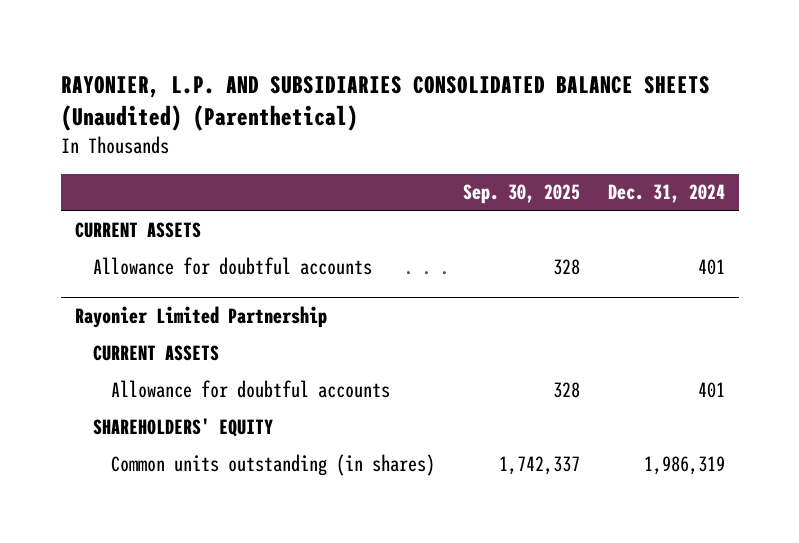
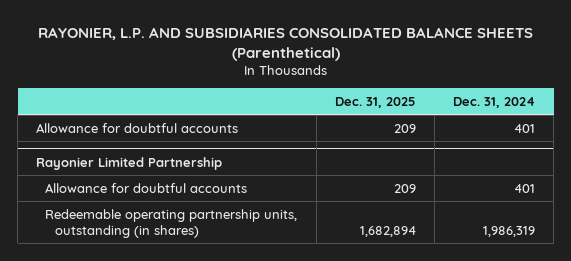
[60,75,710,131] RAYONIER, L.P. AND SUBSIDIARIES CONSOLIDATED BALANCE SHEETS (Unaudited) (Parenthetical) -> [37,26,533,61] RAYONIER, L.P. AND SUBSIDIARIES CONSOLIDATED BALANCE SHEETS (Parenthetical)
[462,184,580,205] Sep. 30, 2025 -> none
none -> [334,96,416,108] Dec. 31, 2025
[74,221,201,238] CURRENT ASSETS -> none
[92,344,219,361] CURRENT ASSETS -> none
[92,417,273,437] SHAREHOLDERS' EQUITY -> none
[110,453,435,476] Common units outstanding (in shares) -> [45,208,298,238] Redeemable operating partnership units, outstanding (in shares)

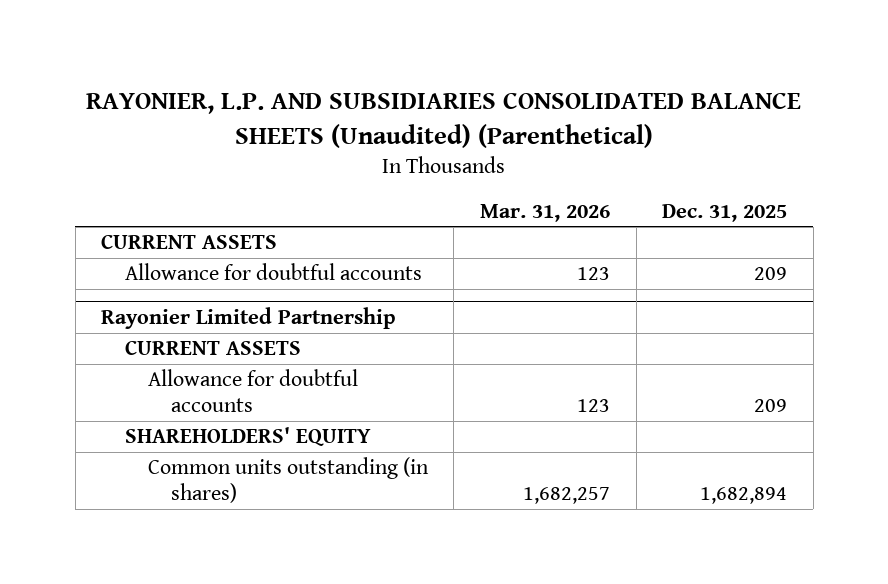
[37,26,533,61] RAYONIER, L.P. AND SUBSIDIARIES CONSOLIDATED BALANCE SHEETS (Parenthetical) -> [86,92,802,148] RAYONIER, L.P. AND SUBSIDIARIES CONSOLIDATED BALANCE SHEETS (Unaudited) (Parenthetical)
[453,96,536,108] Dec. 31, 2024 -> none
none -> [479,203,610,222] Mar. 31, 2026
none -> [101,234,278,250] CURRENT ASSETS
none -> [124,340,301,356] CURRENT ASSETS
none -> [124,427,371,447] SHAREHOLDERS' EQUITY
[45,208,298,238] Redeemable operating partnership units, outstanding (in shares) -> [147,457,429,503] Common units outstanding (in shares)

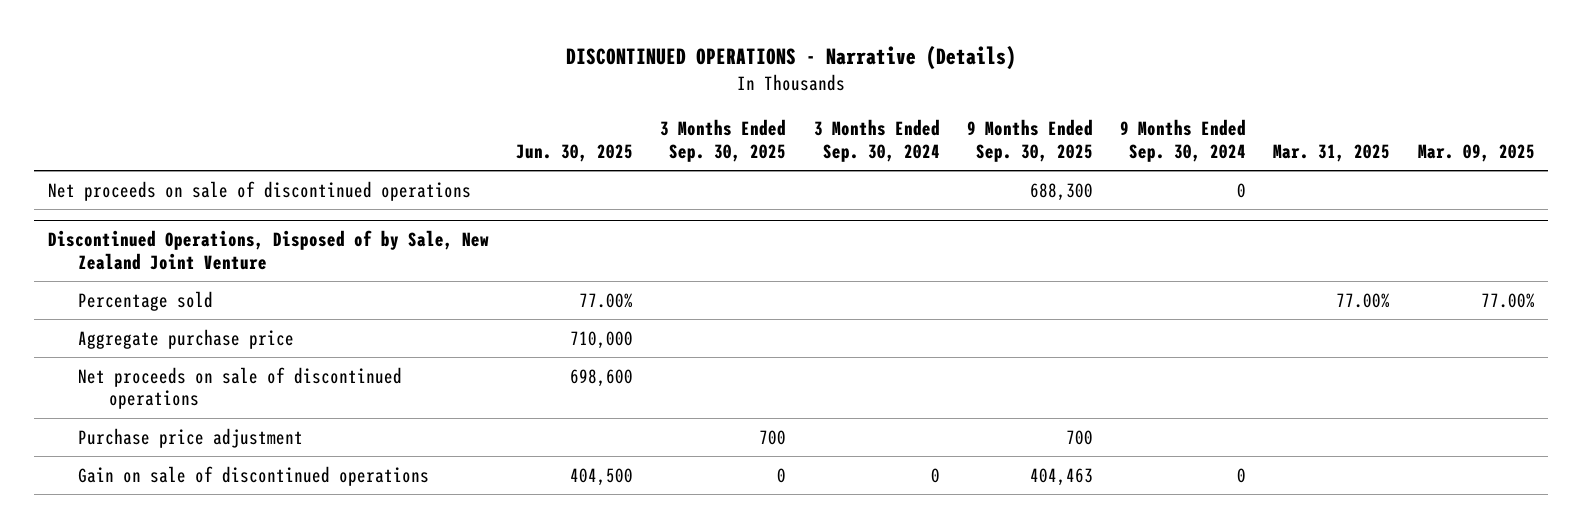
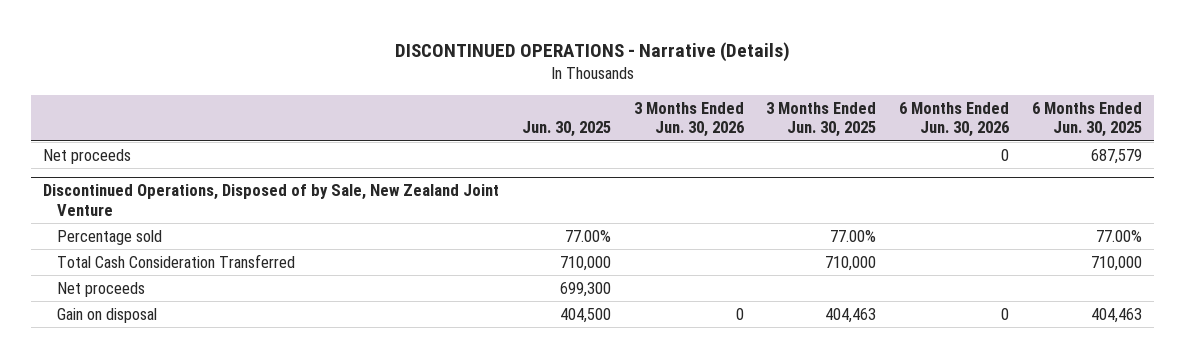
[660,119,787,162] 3 Months Ended Sep. 30, 2025 -> none
[813,119,940,162] 3 Months Ended Sep. 30, 2024 -> none
[966,119,1093,162] 9 Months Ended Sep. 30, 2025 -> none
[1120,119,1247,162] 9 Months Ended Sep. 30, 2024 -> none
[1273,143,1391,162] Mar. 31, 2025 -> none
[1417,143,1535,162] Mar. 09, 2025 -> none
none -> [633,102,744,138] 3 Months Ended Jun. 30, 2026
none -> [766,102,877,138] 3 Months Ended Jun. 30, 2025
none -> [899,102,1010,138] 6 Months Ended Jun. 30, 2026
none -> [1032,102,1143,138] 6 Months Ended Jun. 30, 2025
[47,180,471,201] Net proceeds on sale of discontinued operations -> [42,148,131,164] Net proceeds
[78,427,304,448] Purchase price adjustment -> none
[78,328,295,349] Aggregate purchase price -> [57,253,296,268] Total Cash Consideration Transferred
[78,366,403,410] Net proceeds on sale of discontinued operations -> [57,281,146,297] Net proceeds
[570,368,634,387] 698,600 -> [559,281,611,297] 699,300
[78,465,430,486] Gain on sale of discontinued operations -> [57,307,158,323] Gain on disposal

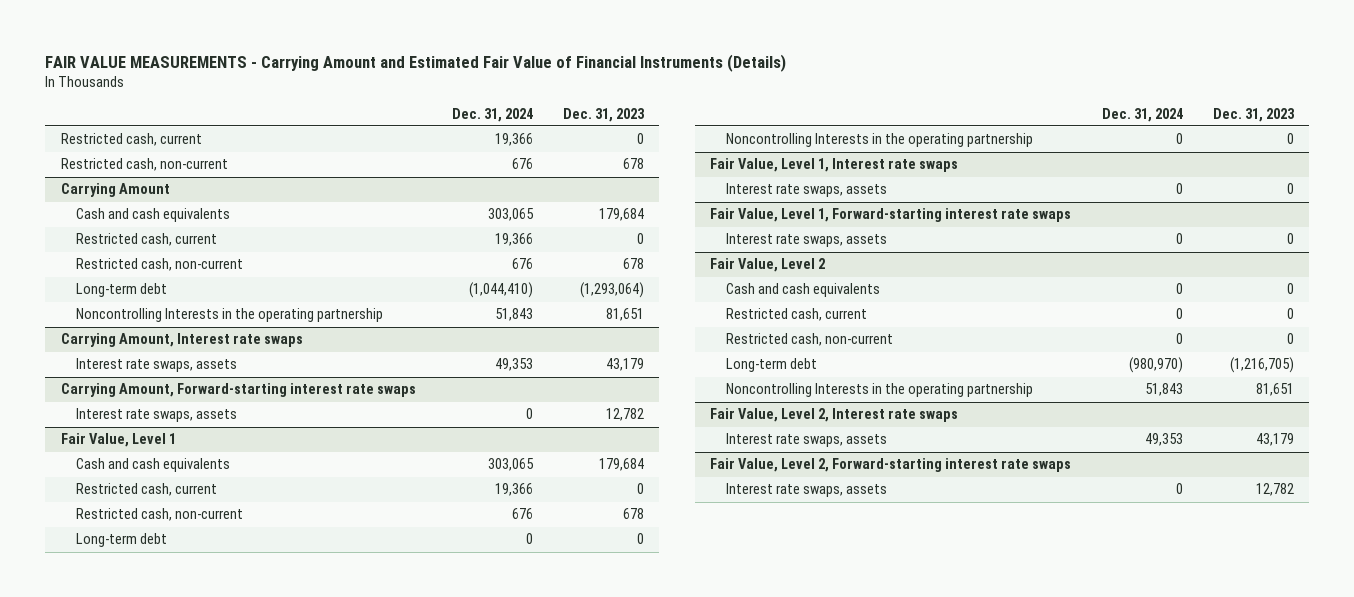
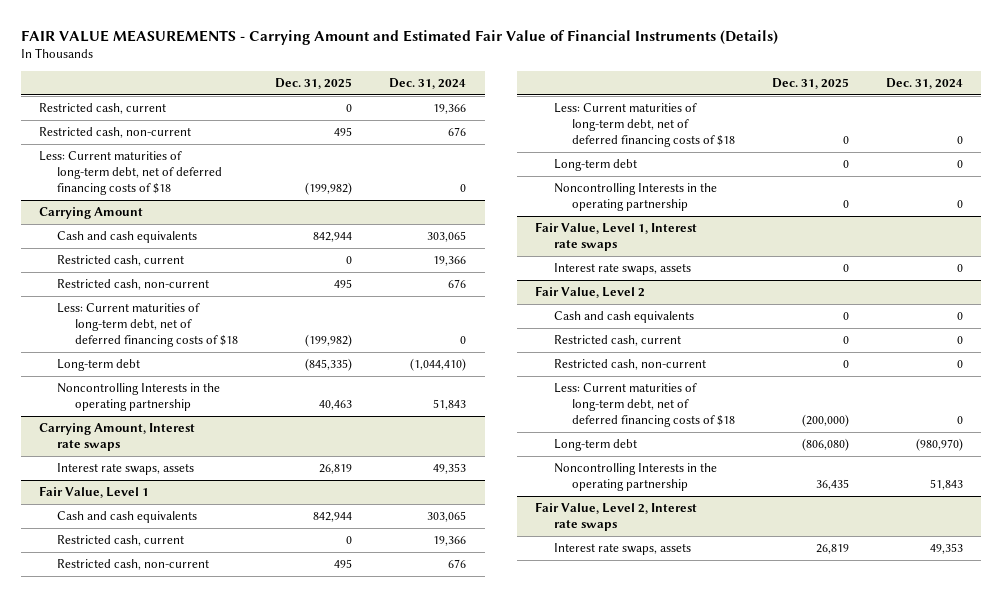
[563,107,646,122] Dec. 31, 2023 -> none
none -> [275,77,353,89] Dec. 31, 2025
none -> [39,151,223,195] Less: Current maturities of long-term debt, net of deferred financing costs of $18
none -> [57,303,239,347] Less: Current maturities of long-term debt, net of deferred financing costs of $18
[60,383,416,398] Carrying Amount, Forward-starting interest rate swaps -> none
[76,408,238,423] Interest rate swaps, assets -> none
none -> [553,103,735,147] Less: Current maturities of long-term debt, net of deferred financing costs of $18
[710,208,1072,223] Fair Value, Level 1, Forward-starting interest rate swaps -> none
[725,233,887,248] Interest rate swaps, assets -> none
none -> [553,383,735,427] Less: Current maturities of long-term debt, net of deferred financing costs of $18
[710,458,1072,473] Fair Value, Level 2, Forward-starting interest rate swaps -> none
[725,483,887,498] Interest rate swaps, assets -> none

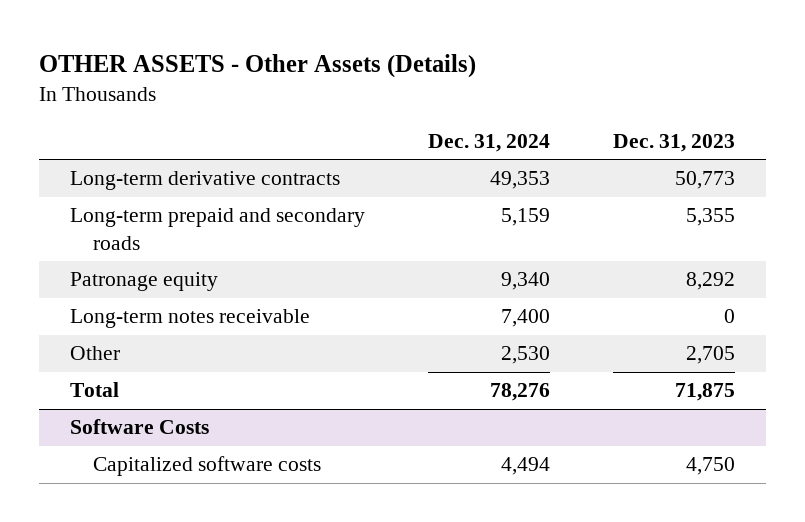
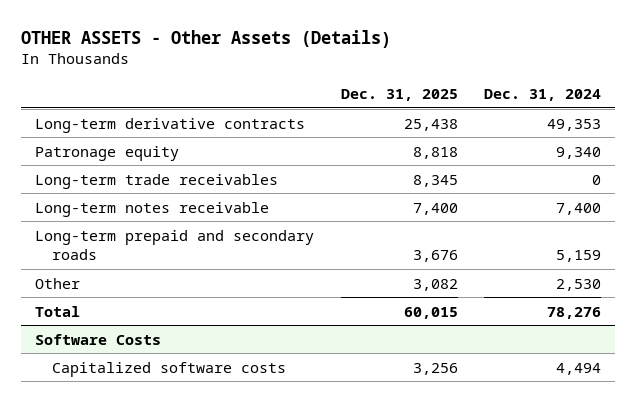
[612,133,735,152] Dec. 31, 2023 -> none
none -> [340,88,458,101] Dec. 31, 2025
none -> [34,173,278,189] Long-term trade receivables
[70,208,366,250] Long-term prepaid and secondary roads -> [34,229,314,260] Long-term prepaid and secondary roads

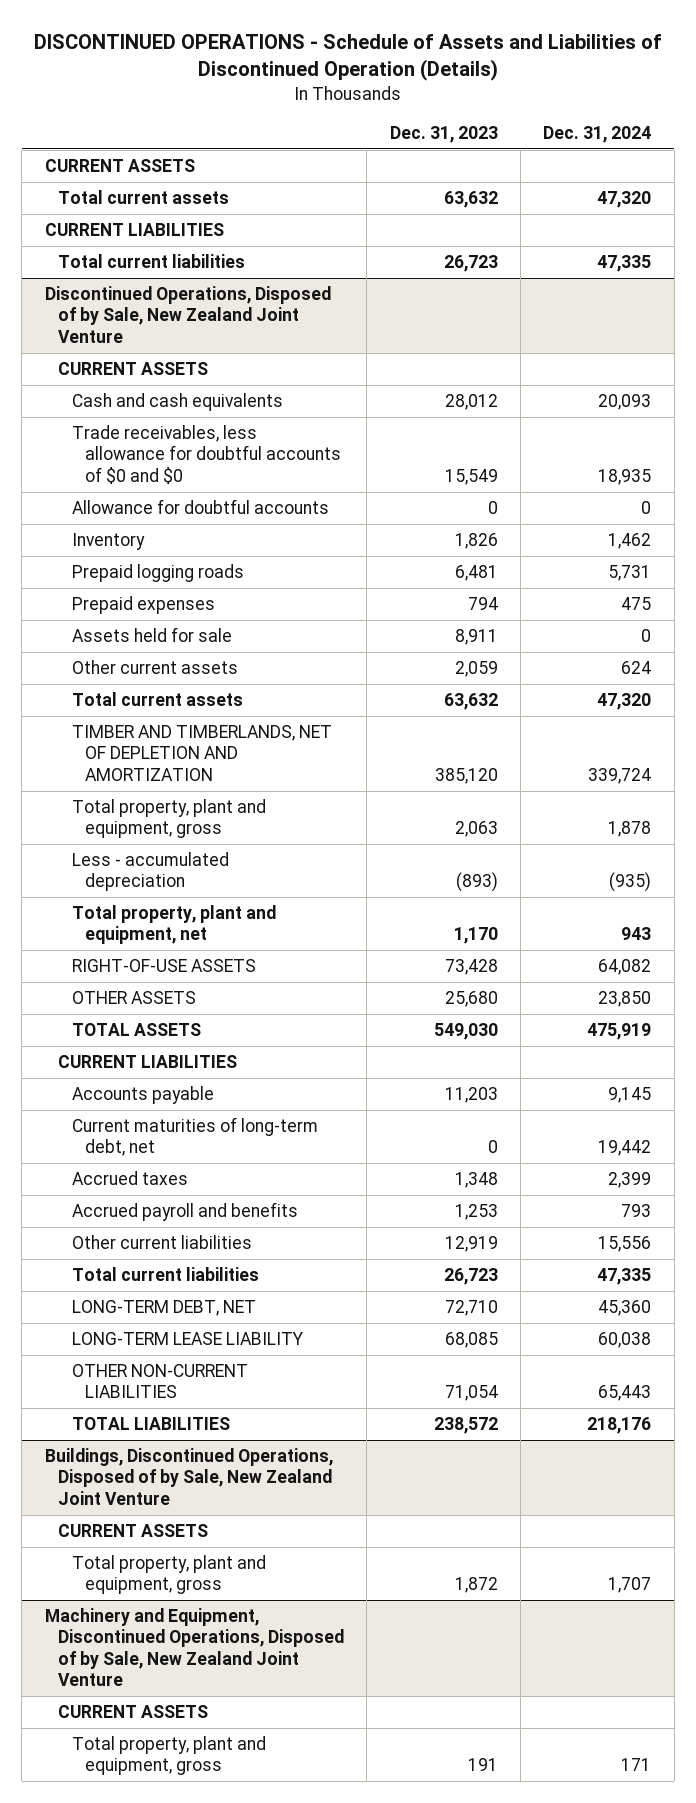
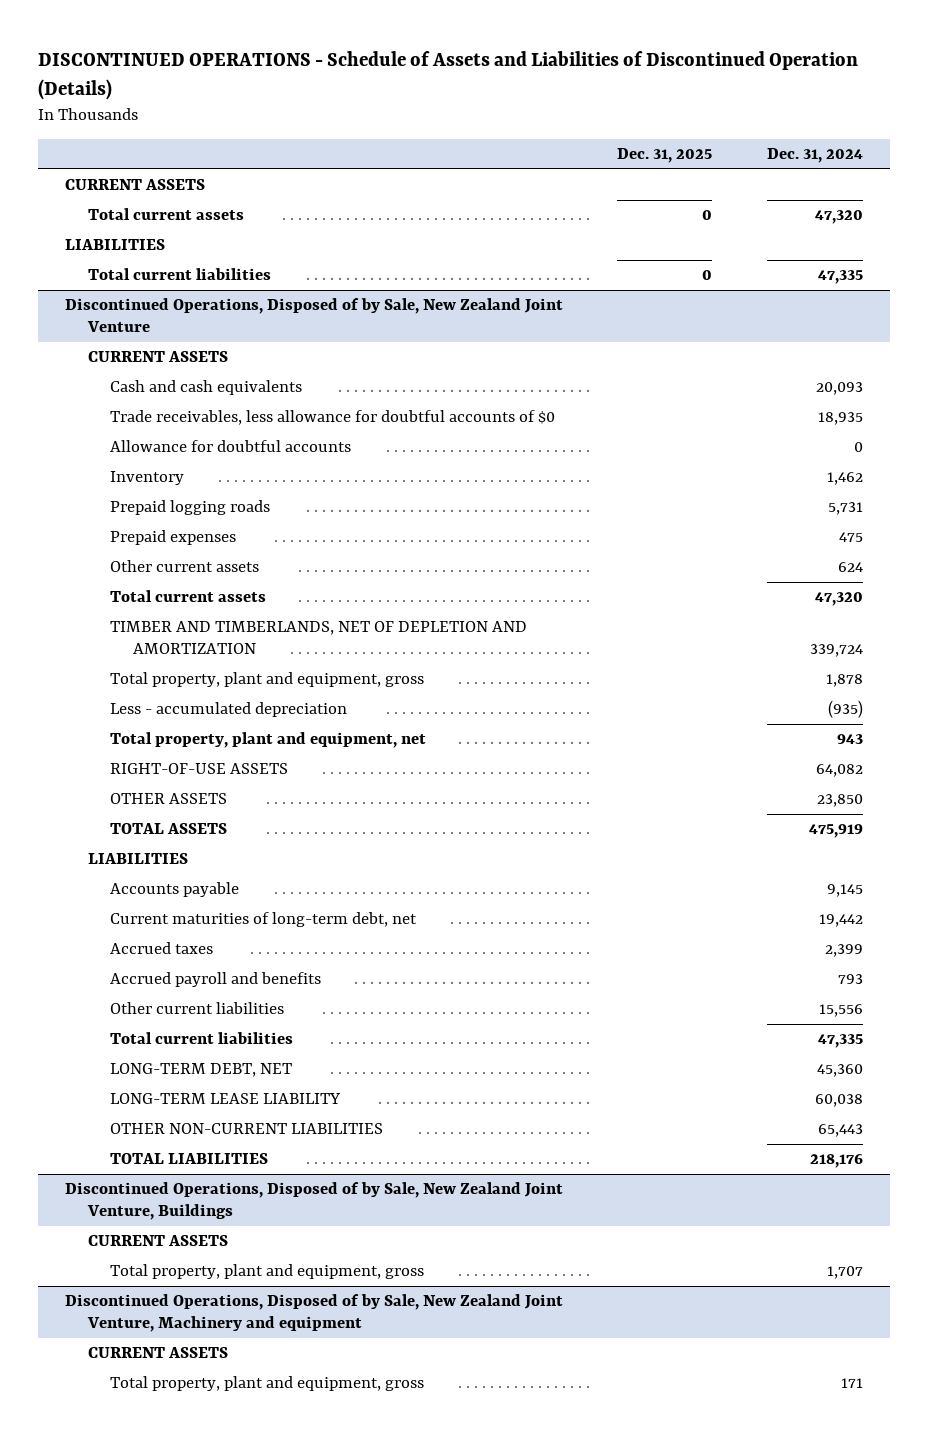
[389,126,498,144] Dec. 31, 2023 -> none
none -> [617,147,713,163] Dec. 31, 2025
[44,223,224,237] CURRENT LIABILITIES -> [64,239,165,251] LIABILITIES
[71,425,342,484] Trade receivables, less allowance for doubtful accounts of $0 and $0 -> [110,410,556,426] Trade receivables, less allowance for doubtful accounts of $0
[71,627,232,643] Assets held for sale -> none
[58,1055,238,1069] CURRENT LIABILITIES -> [87,853,188,865] LIABILITIES
[44,1448,333,1505] Buildings, Discontinued Operations, Disposed of by Sale, New Zealand Joint Venture -> [64,1182,563,1220] Discontinued Operations, Disposed of by Sale, New Zealand Joint Venture, Buildings
[44,1608,345,1687] Machinery and Equipment, Discontinued Operations, Disposed of by Sale, New Zealand Joint Venture -> [64,1294,563,1332] Discontinued Operations, Disposed of by Sale, New Zealand Joint Venture, Machinery and equipment

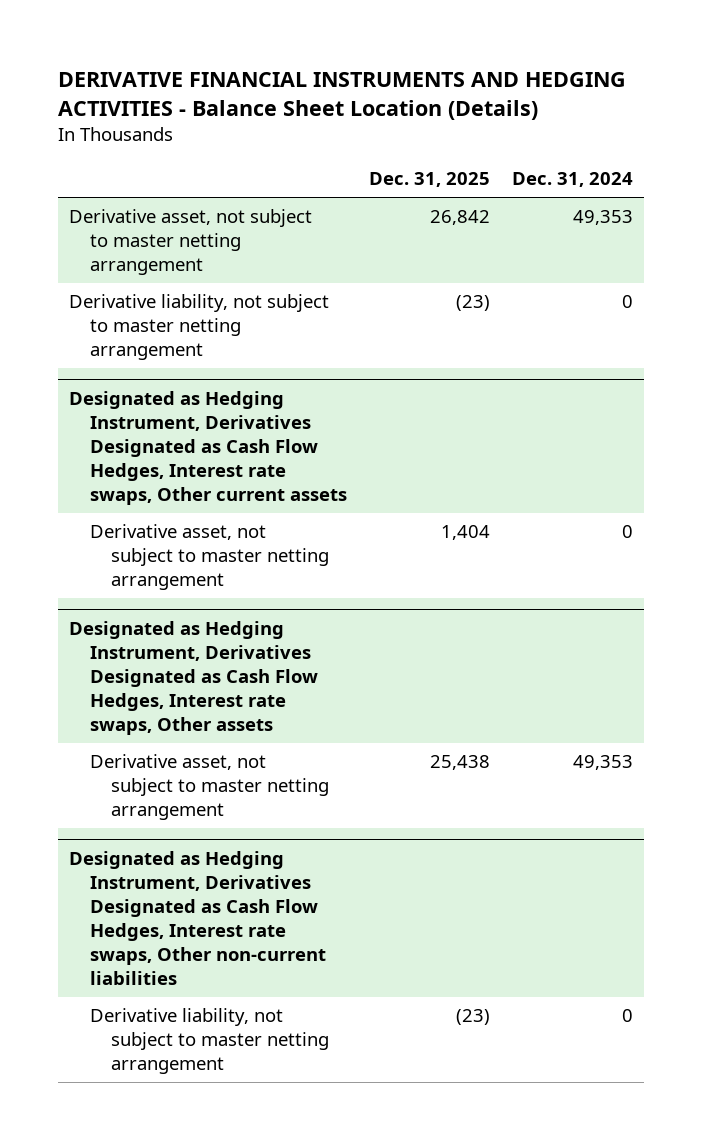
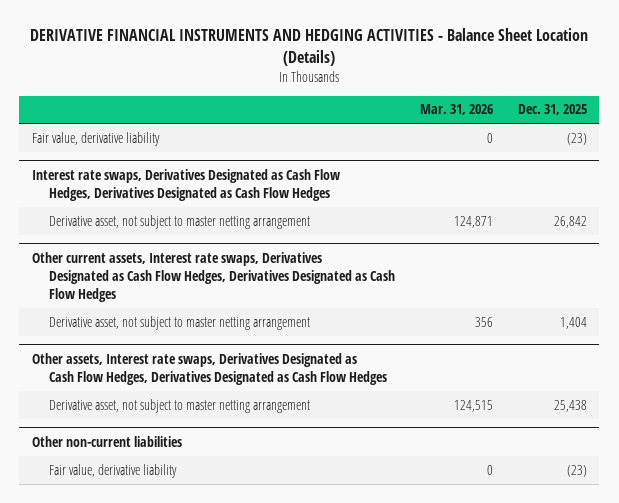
[511,172,633,188] Dec. 31, 2024 -> none
none -> [419,104,493,116] Mar. 31, 2026
none -> [31,131,160,146] Fair value, derivative liability
none -> [31,168,340,201] Interest rate swaps, Derivatives Designated as Cash Flow Hedges, Derivatives Designated as Cash Flow Hedges
[69,294,330,361] Derivative liability, not subject to master netting arrangement -> none
[69,391,347,505] Designated as Hedging Instrument, Derivatives Designated as Cash Flow Hedges, Interest rate swaps, Other current assets -> [31,251,395,302] Other current assets, Interest rate swaps, Derivatives Designated as Cash Flow Hedges, Derivatives Designated as Cash Flow Hedges
[69,621,318,735] Designated as Hedging Instrument, Derivatives Designated as Cash Flow Hedges, Interest rate swaps, Other assets -> [31,352,387,385] Other assets, Interest rate swaps, Derivatives Designated as Cash Flow Hedges, Derivatives Designated as Cash Flow Hedges
[69,851,326,985] Designated as Hedging Instrument, Derivatives Designated as Cash Flow Hedges, Interest rate swaps, Other non-current liabilities -> none
none -> [31,435,182,447] Other non-current liabilities
[89,1008,329,1075] Derivative liability, not subject to master netting arrangement -> [48,463,177,478] Fair value, derivative liability

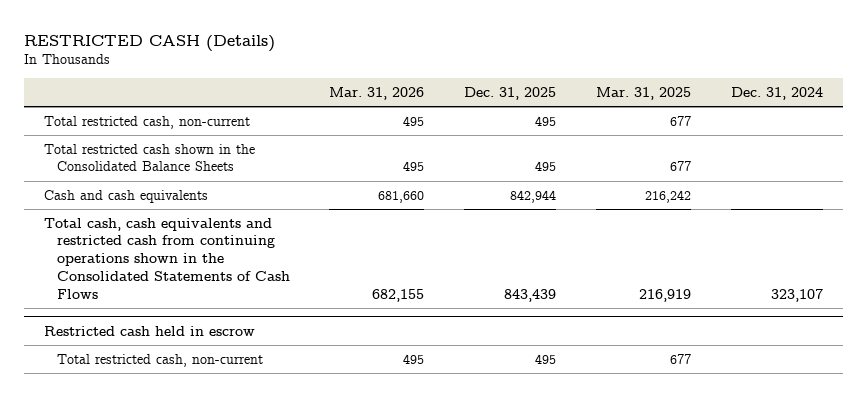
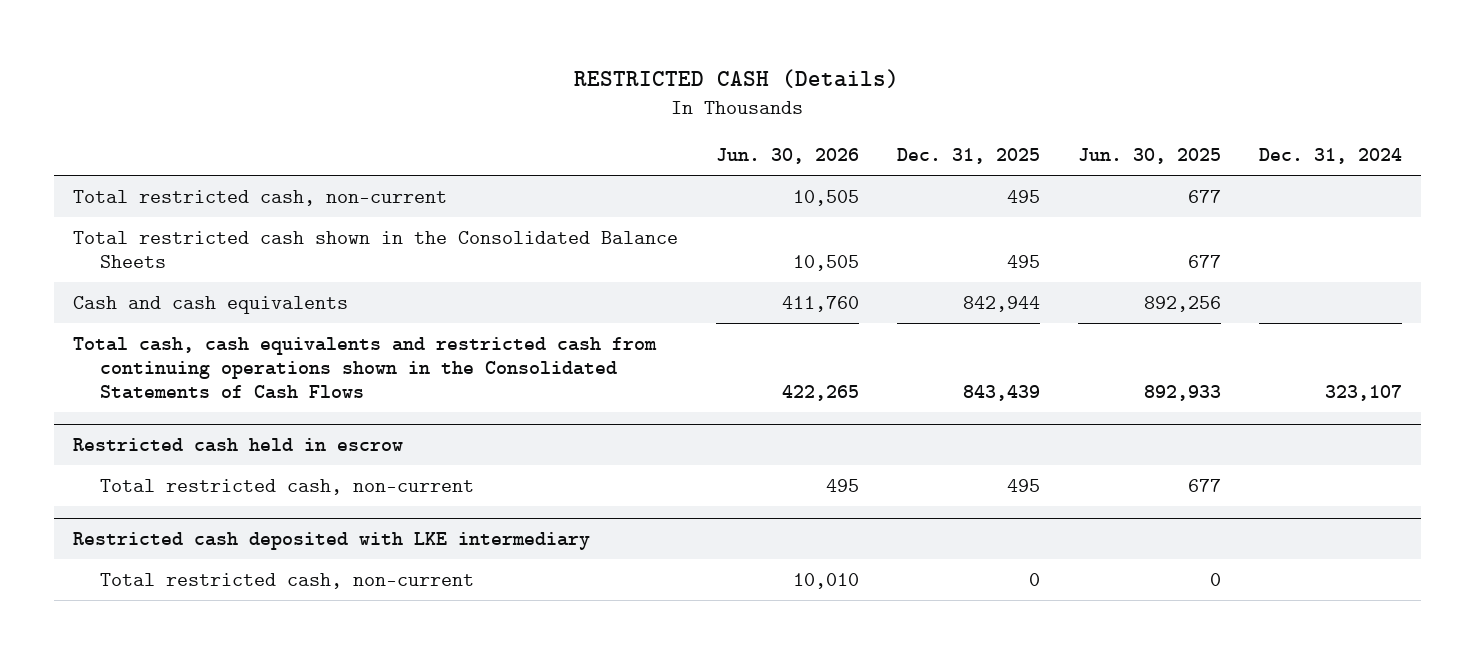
[329,87,425,101] Mar. 31, 2026 -> none
[595,87,691,101] Mar. 31, 2025 -> none
none -> [715,148,859,165] Jun. 30, 2026
none -> [1077,148,1221,165] Jun. 30, 2025
none -> [72,531,590,550] Restricted cash deposited with LKE intermediary
none -> [99,572,474,589] Total restricted cash, non-current

